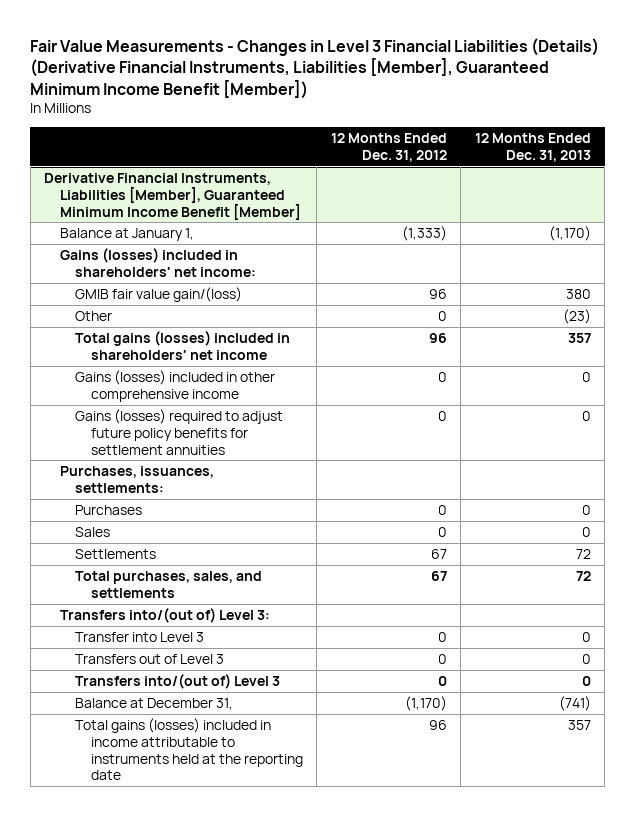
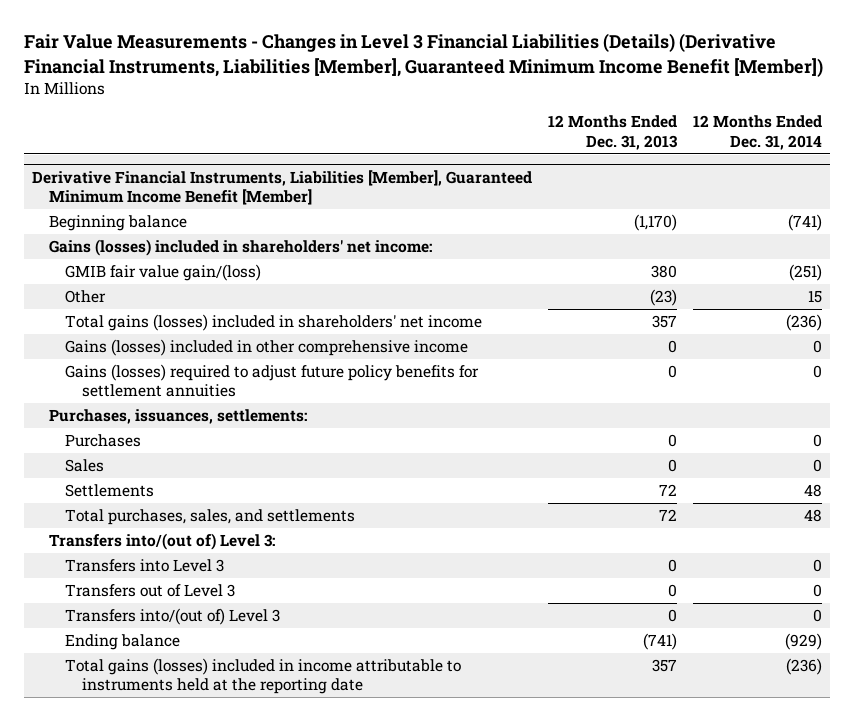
[330,132,447,162] 12 Months Ended Dec. 31, 2012 -> none
none -> [692,115,822,150] 12 Months Ended Dec. 31, 2014
[59,227,194,241] Balance at January 1, -> [48,215,187,232] Beginning balance
[75,631,205,642] Transfer into Level 3 -> [65,559,225,573] Transfers into Level 3
[75,697,234,710] Balance at December 31, -> [65,634,181,651] Ending balance

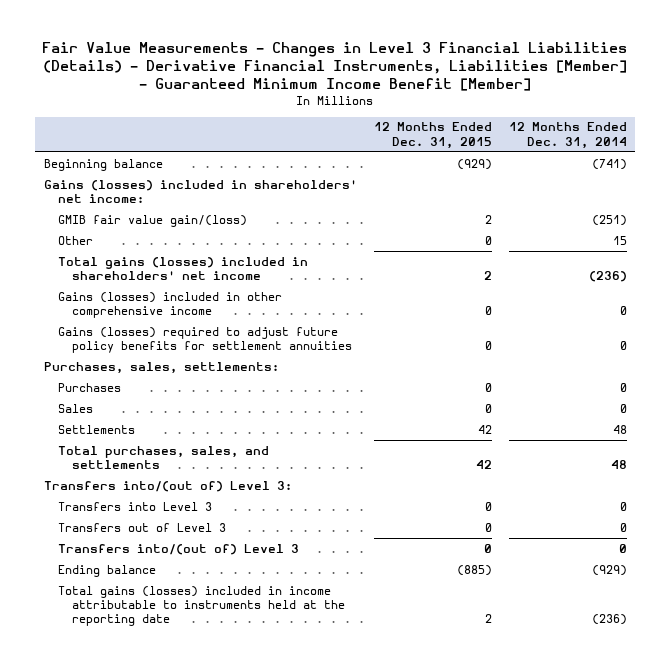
[24,33,824,77] Fair Value Measurements - Changes in Level 3 Financial Liabilities (Details) (Derivative Financial Instruments, Liabilities [Member], Guaranteed Minimum Income Benefit [Member]) -> [42,42,628,92] Fair Value Measurements - Changes in Level 3 Financial Liabilities (Details) - Derivative Financial Instruments, Liabilities [Member] - Guaranteed Minimum Income Benefit [Member]
[547,115,678,150] 12 Months Ended Dec. 31, 2013 -> none
none -> [373,122,492,149] 12 Months Ended Dec. 31, 2015
[32,169,533,206] Derivative Financial Instruments, Liabilities [Member], Guaranteed Minimum Income Benefit [Member] -> none
[48,409,307,425] Purchases, issuances, settlements: -> [43,361,279,374] Purchases, sales, settlements:

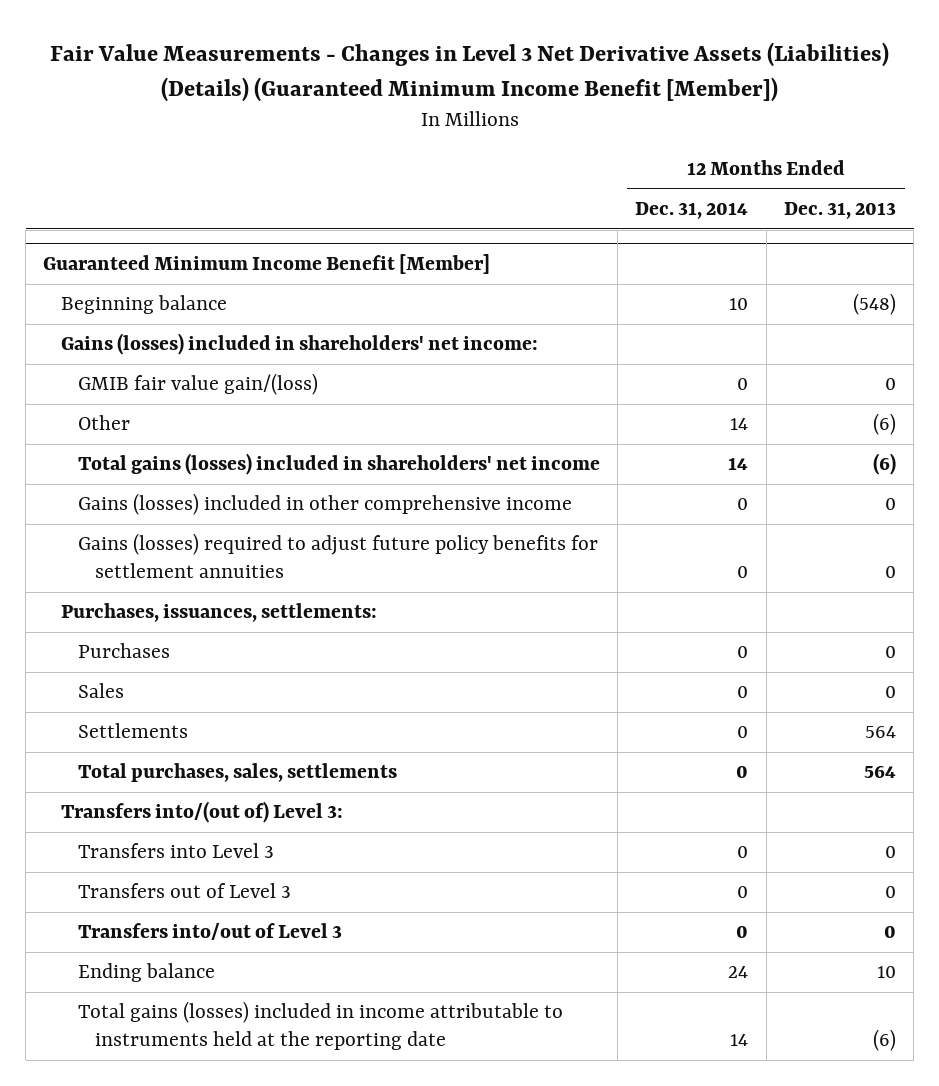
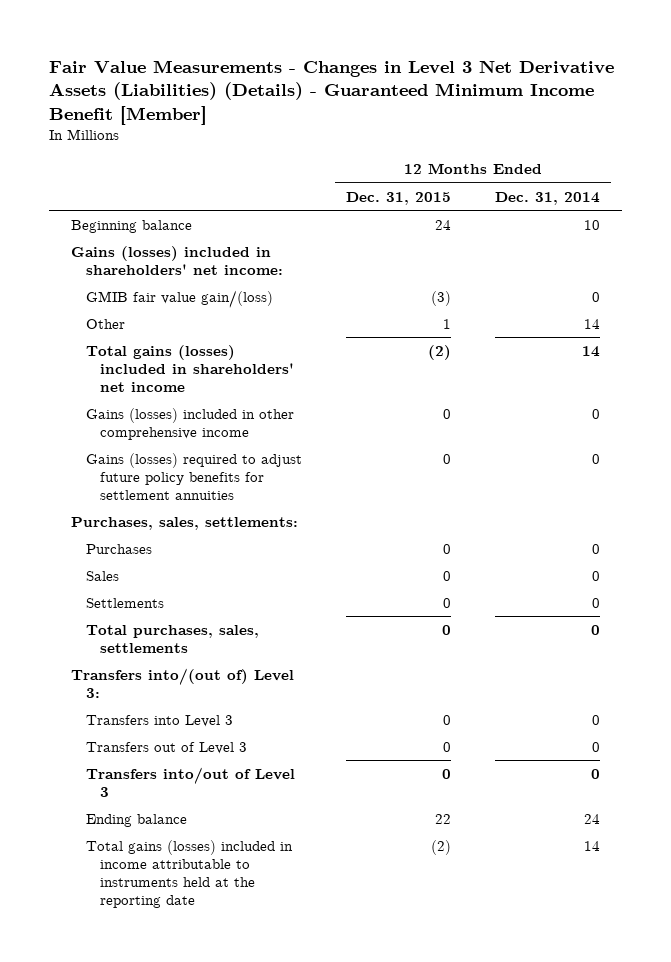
[49,41,889,102] Fair Value Measurements - Changes in Level 3 Net Derivative Assets (Liabilities) (Details) (Guaranteed Minimum Income Benefit [Member]) -> [48,59,614,125] Fair Value Measurements - Changes in Level 3 Net Derivative Assets (Liabilities) (Details) - Guaranteed Minimum Income Benefit [Member]
[784,202,897,220] Dec. 31, 2013 -> none
none -> [345,191,451,205] Dec. 31, 2015
[43,254,491,275] Guaranteed Minimum Income Benefit [Member] -> none
[60,603,377,623] Purchases, issuances, settlements: -> [71,516,299,530] Purchases, sales, settlements:

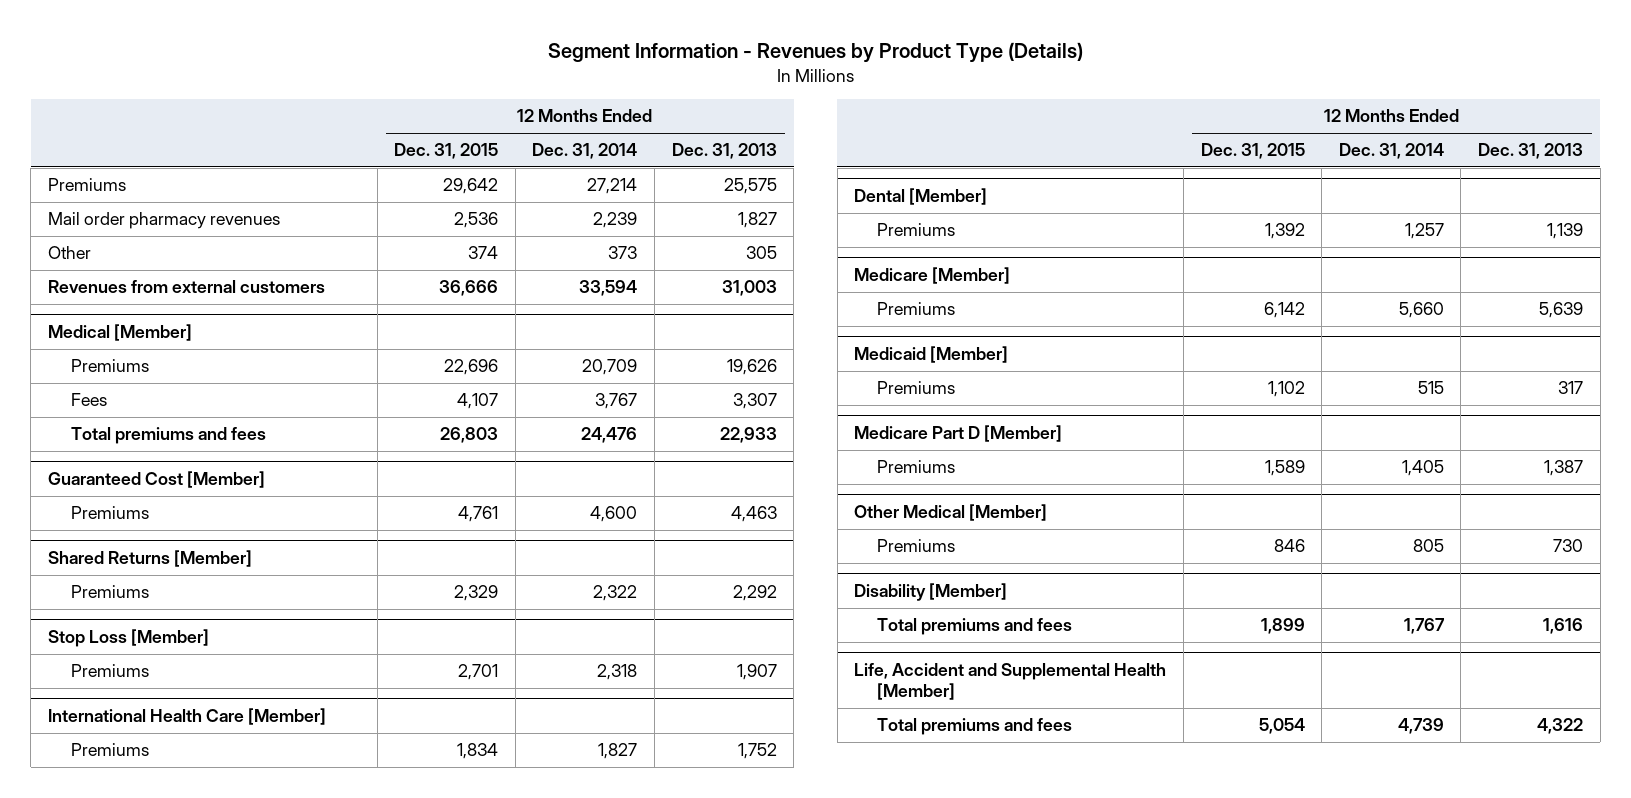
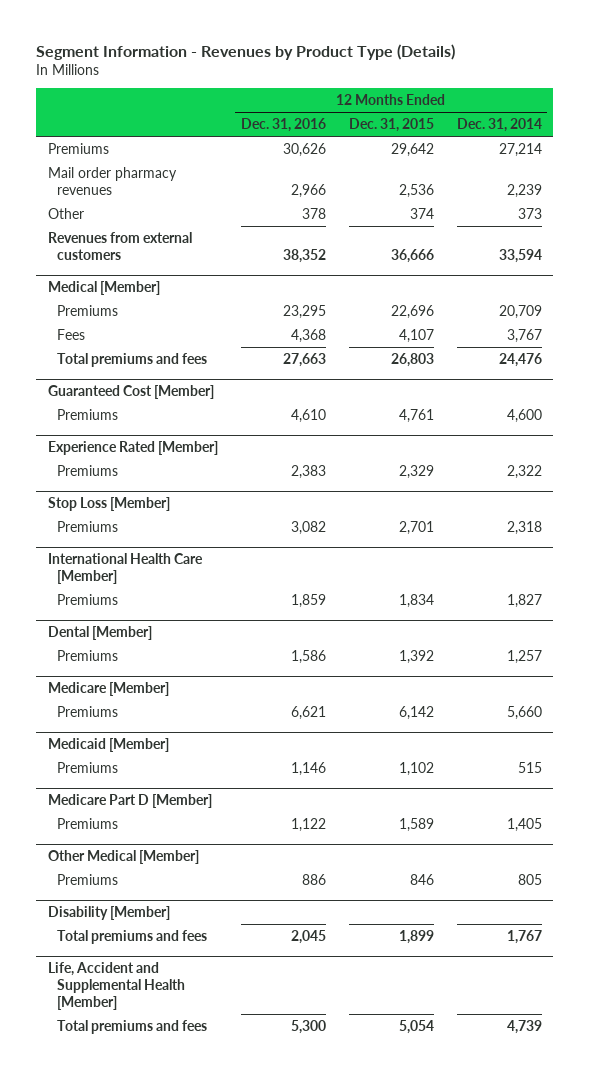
[671,143,777,160] Dec. 31, 2013 -> none
none -> [240,117,326,132] Dec. 31, 2016
[47,550,252,568] Shared Returns [Member] -> [47,441,218,456] Experience Rated [Member]

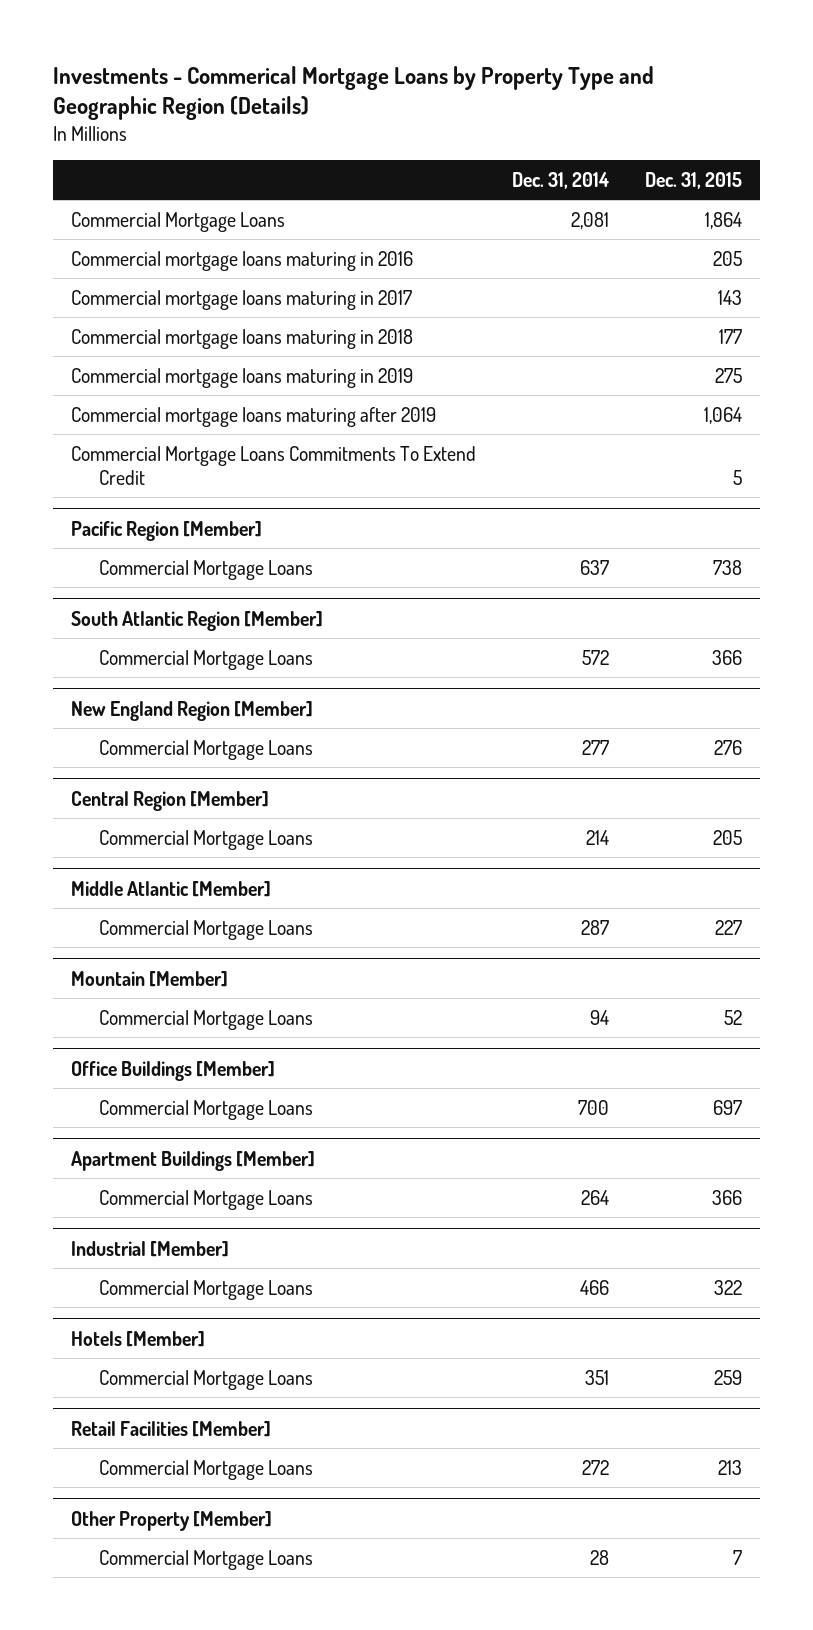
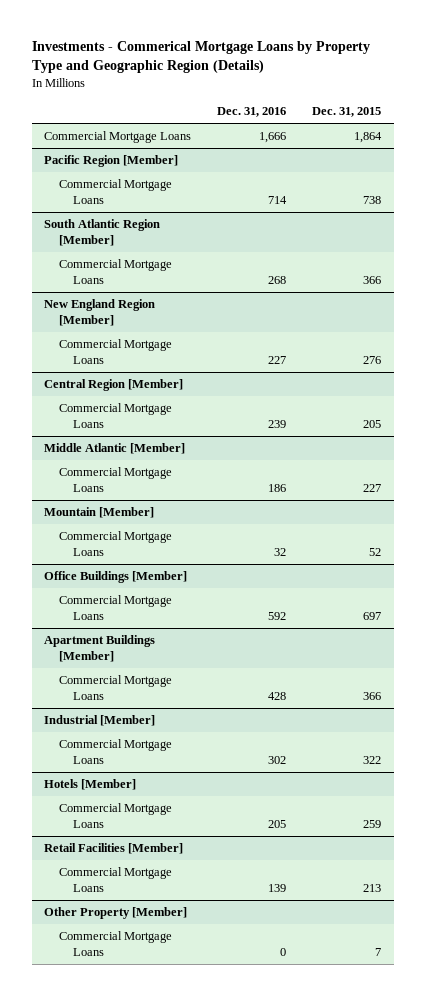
[512,172,610,190] Dec. 31, 2014 -> none
none -> [217,107,287,118] Dec. 31, 2016
[71,250,414,271] Commercial mortgage loans maturing in 2016 -> none
[71,289,413,310] Commercial mortgage loans maturing in 2017 -> none
[71,328,414,349] Commercial mortgage loans maturing in 2018 -> none
[71,367,414,388] Commercial mortgage loans maturing in 2019 -> none
[71,406,437,427] Commercial mortgage loans maturing after 2019 -> none
[71,445,477,485] Commercial Mortgage Loans Commitments To Extend Credit -> none

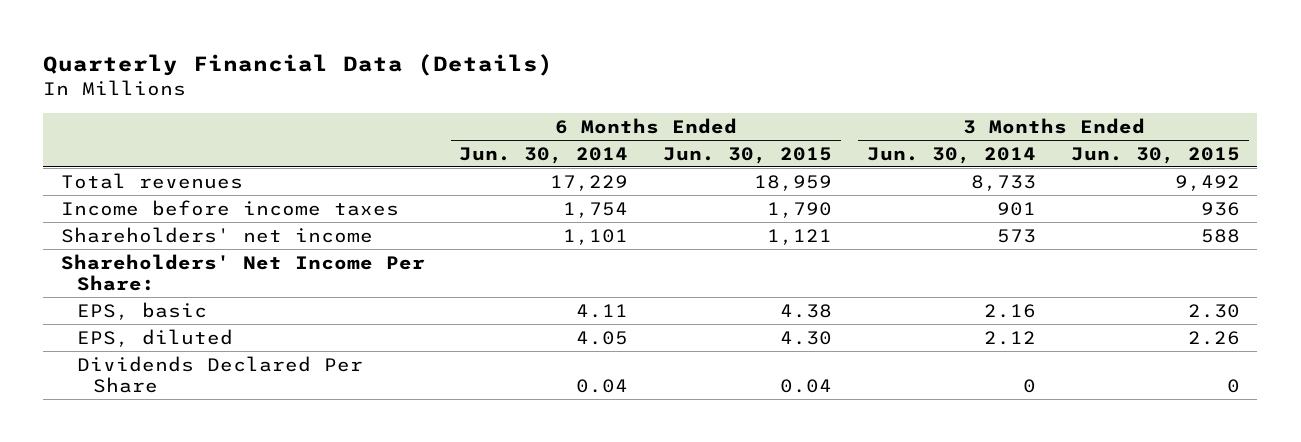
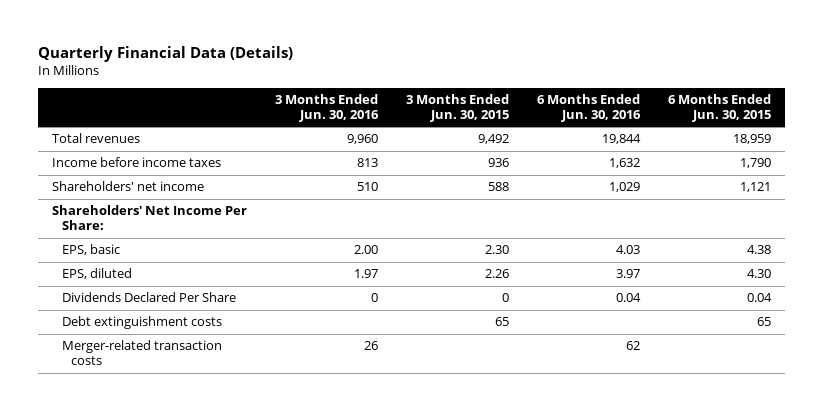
[459,146,629,164] Jun. 30, 2014 -> none
[867,146,1037,164] Jun. 30, 2014 -> none
none -> [274,94,379,123] 3 Months Ended Jun. 30, 2016
none -> [536,94,641,123] 6 Months Ended Jun. 30, 2016
none -> [61,316,222,330] Debt extinguishment costs
none -> [61,340,222,366] Merger-related transaction costs

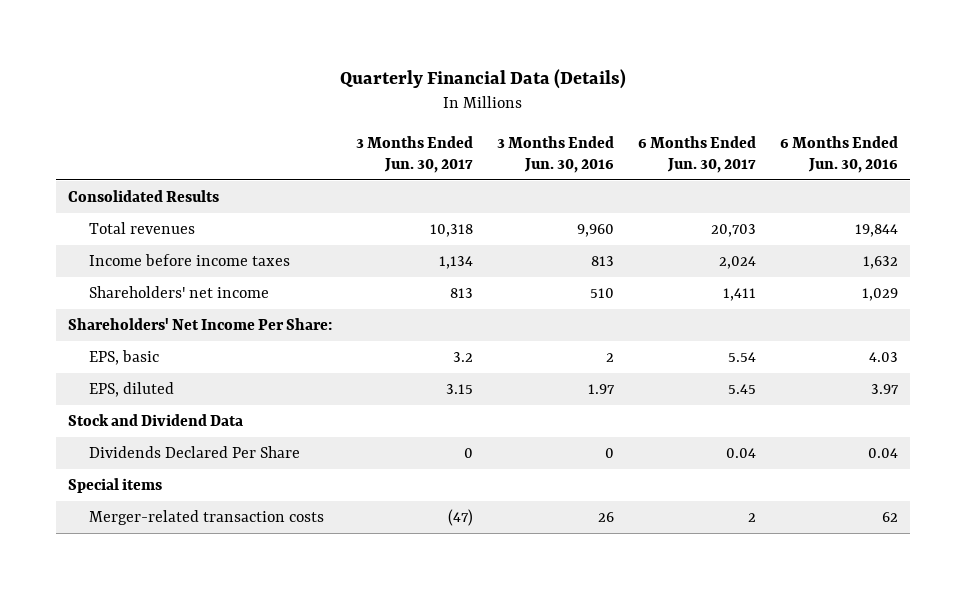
[405,94,509,123] 3 Months Ended Jun. 30, 2015 -> none
[667,94,771,123] 6 Months Ended Jun. 30, 2015 -> none
none -> [355,135,473,173] 3 Months Ended Jun. 30, 2017
none -> [637,135,756,173] 6 Months Ended Jun. 30, 2017
none -> [67,190,219,203] Consolidated Results
[353,245,378,255] 2.00 -> [605,353,614,363] 2
none -> [67,414,243,427] Stock and Dividend Data
[61,316,222,330] Debt extinguishment costs -> none
none -> [67,478,162,494] Special items

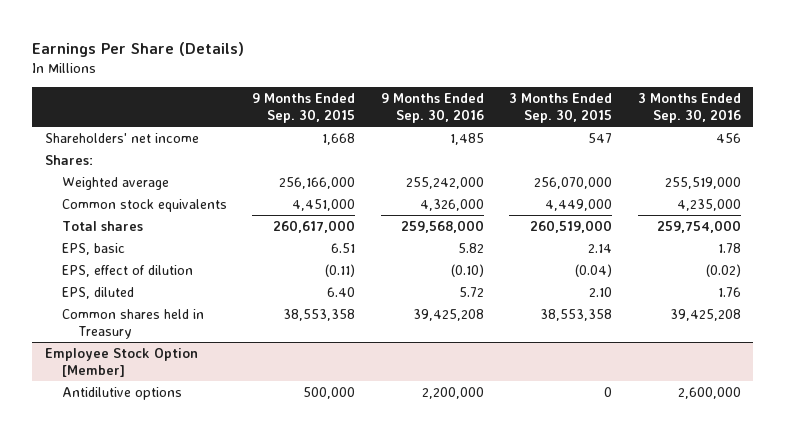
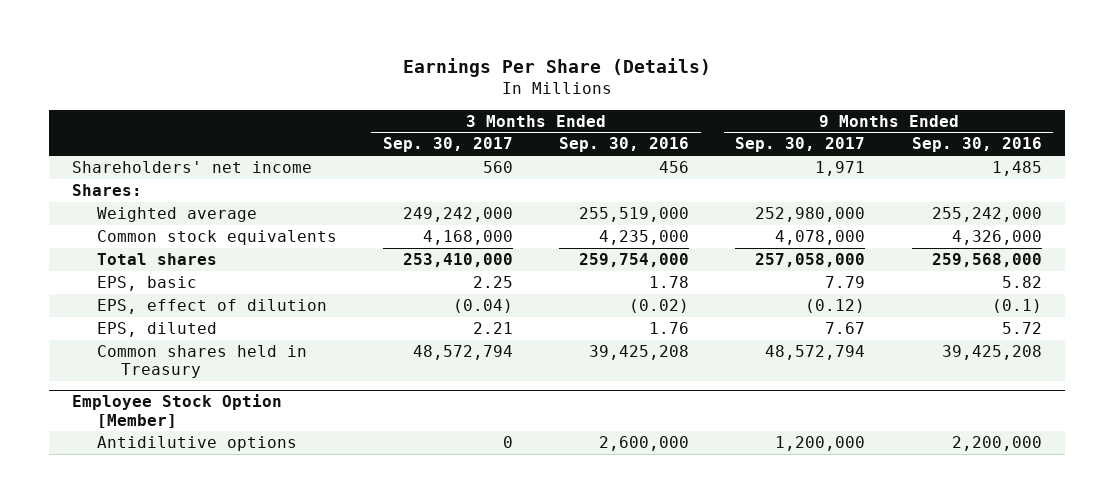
[252,92,356,123] 9 Months Ended Sep. 30, 2015 -> none
[509,92,613,123] 3 Months Ended Sep. 30, 2015 -> none
none -> [382,137,513,153] Sep. 30, 2017
none -> [735,137,866,153] Sep. 30, 2017
[450,263,484,277] (0.10) -> [991,299,1042,314] (0.1)

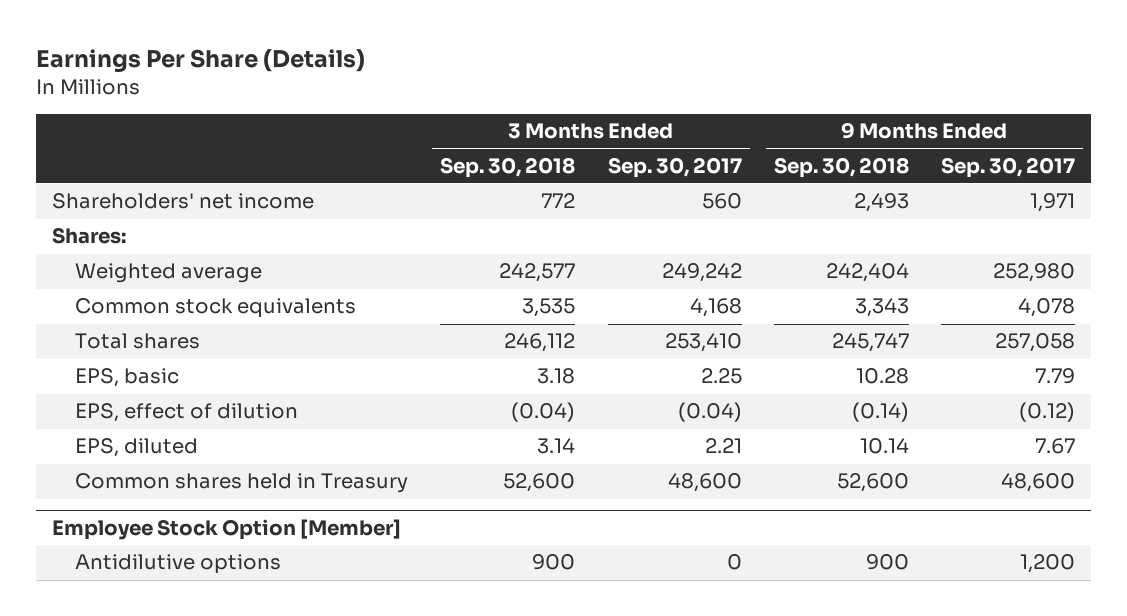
[559,137,690,153] Sep. 30, 2016 -> none
[911,137,1042,153] Sep. 30, 2016 -> none
none -> [440,156,576,178] Sep. 30, 2018
none -> [773,156,909,178] Sep. 30, 2018
[402,207,513,223] 249,242,000 -> [661,263,742,283] 249,242
[755,207,866,223] 252,980,000 -> [992,263,1075,283] 252,980
[422,230,513,246] 4,168,000 -> [689,298,742,318] 4,168
[775,230,866,246] 4,078,000 -> [1017,298,1075,318] 4,078
[402,253,513,268] 253,410,000 -> [664,333,742,353] 253,410
[755,253,866,268] 257,058,000 -> [994,333,1075,353] 257,058
[412,345,513,361] 48,572,794 -> [667,473,742,493] 48,600
[765,345,866,361] 48,572,794 -> [1000,473,1075,493] 48,600
[775,436,866,452] 1,200,000 -> [1019,554,1075,574] 1,200

